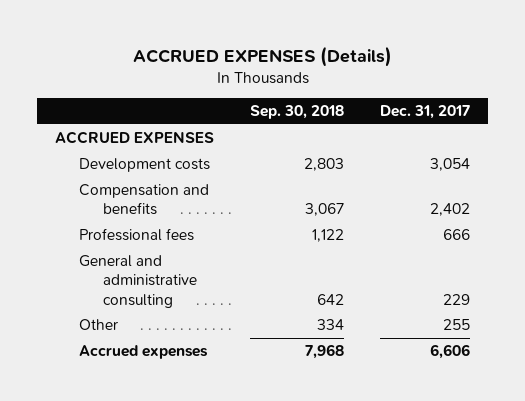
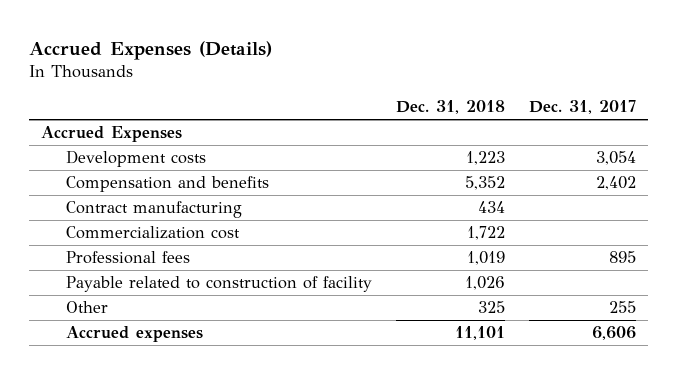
[132,45,392,67] ACCRUED EXPENSES (Details) -> [28,40,272,60] Accrued Expenses (Details)
[250,105,345,120] Sep. 30, 2018 -> none
none -> [396,100,506,115] Dec. 31, 2018
[55,131,215,145] ACCRUED EXPENSES -> [40,126,182,143] Accrued Expenses
[79,255,198,308] General and administrative consulting -> none
none -> [66,201,243,219] Contract manufacturing
none -> [66,226,241,240] Commercialization cost
[443,229,471,241] 666 -> [608,251,636,264] 895
none -> [66,276,373,293] Payable related to construction of facility

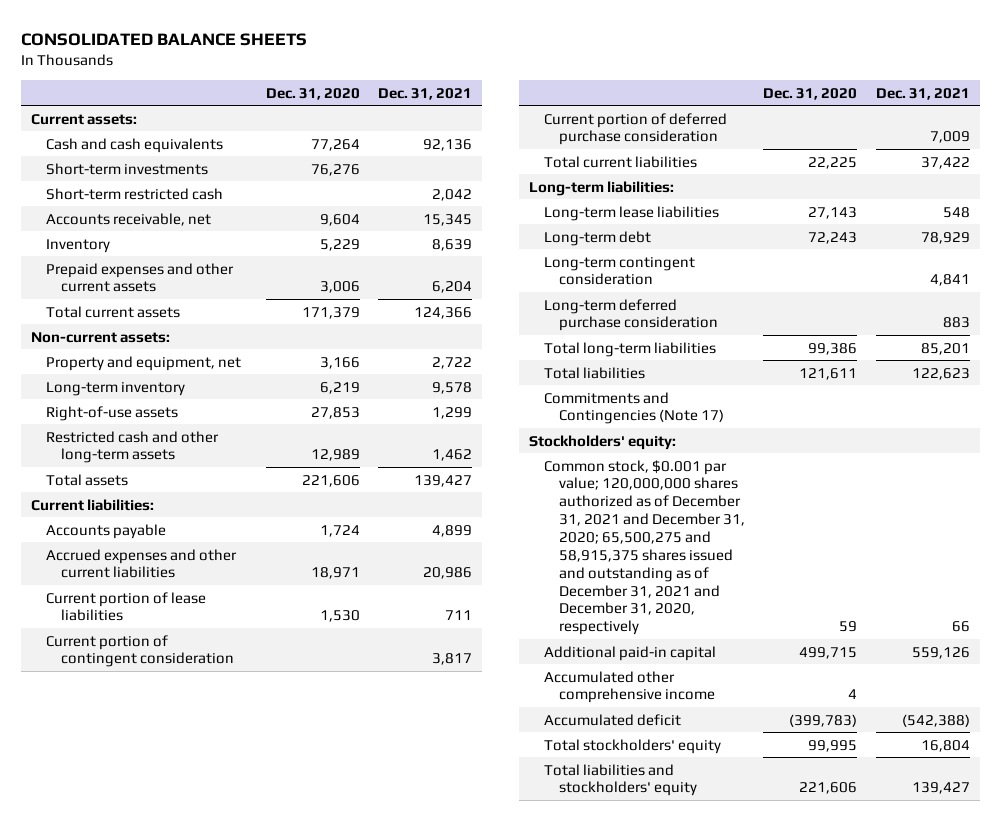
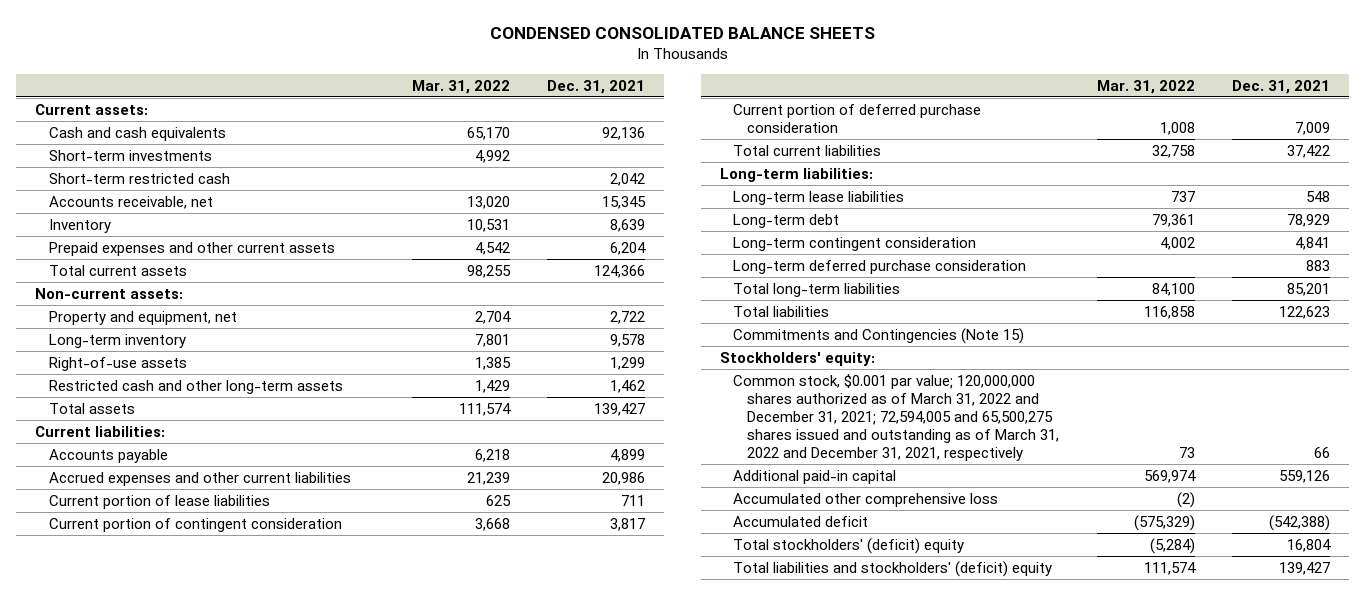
[21,32,308,46] CONSOLIDATED BALANCE SHEETS -> [489,27,875,40] CONDENSED CONSOLIDATED BALANCE SHEETS
[265,87,360,100] Dec. 31, 2020 -> none
none -> [411,79,510,94] Mar. 31, 2022
[543,391,724,425] Commitments and Contingencies (Note 17) -> [733,327,1025,344] Commitments and Contingencies (Note 15)
[543,459,745,636] Common stock, $0.001 par value; 120,000,000 shares authorized as of December 31, 2021 and December 31, 2020; 65,500,275 and 58,915,375 shares issued and outstanding as of December 31, 2021 and December 31, 2020, respectively -> [733,373,1059,462] Common stock, $0.001 par value; 120,000,000 shares authorized as of March 31, 2022 and December 31, 2021; 72,594,005 and 65,500,275 shares issued and outstanding as of March 31, 2022 and December 31, 2021, respectively
[543,670,715,704] Accumulated other comprehensive income -> [733,492,999,507] Accumulated other comprehensive loss
[543,738,721,754] Total stockholders' equity -> [733,537,965,554] Total stockholders' (deficit) equity
[543,763,697,797] Total liabilities and stockholders' equity -> [733,560,1053,577] Total liabilities and stockholders' (deficit) equity

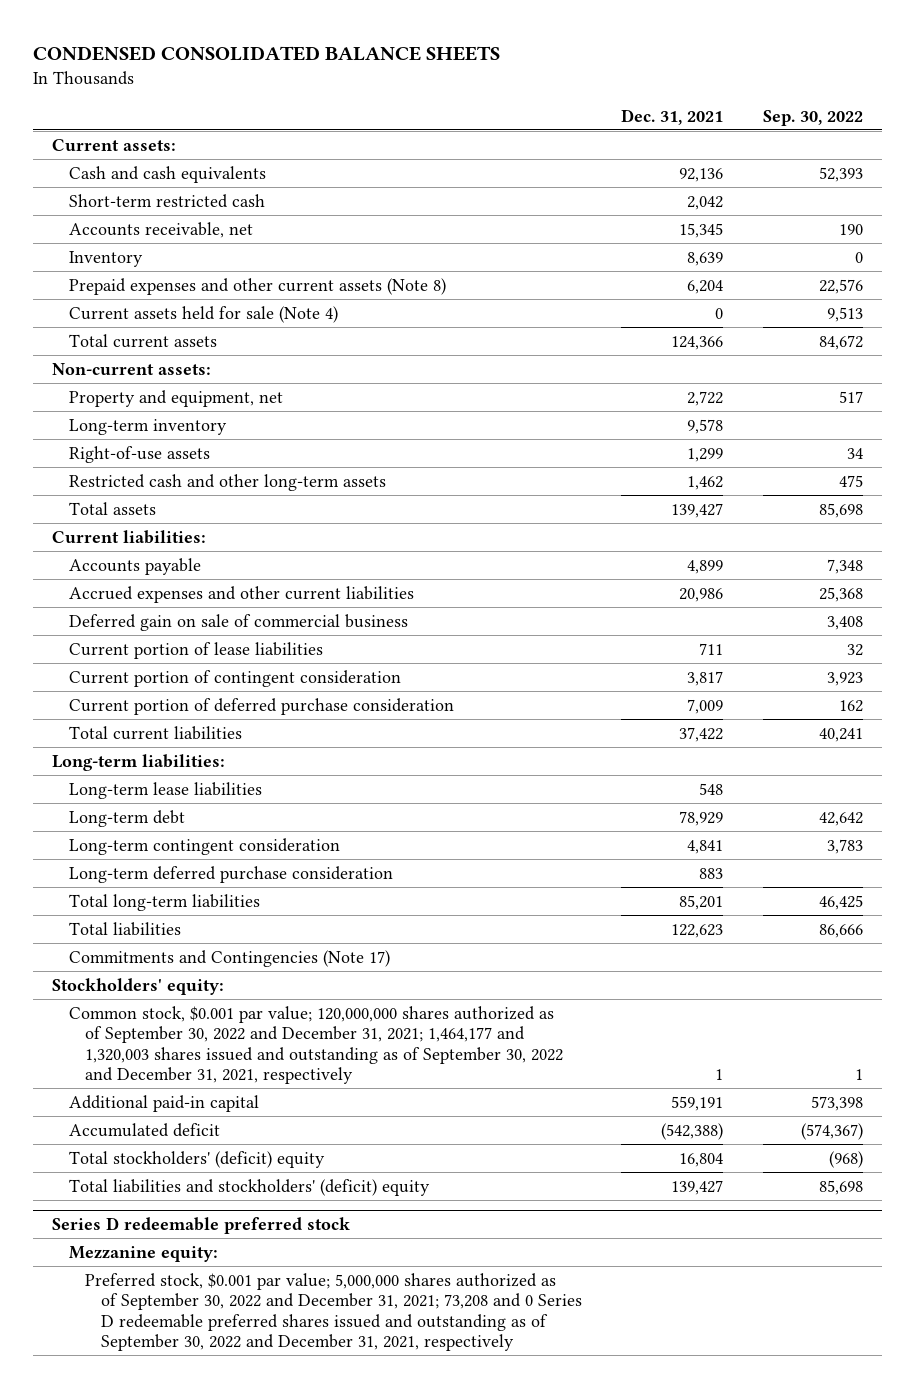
[411,79,510,94] Mar. 31, 2022 -> none
none -> [762,109,863,126] Sep. 30, 2022
[48,149,212,161] Short-term investments -> none
[48,241,335,256] Prepaid expenses and other current assets -> [68,277,446,295] Prepaid expenses and other current assets (Note 8)
none -> [68,305,338,323] Current assets held for sale (Note 4)
none -> [68,613,408,631] Deferred gain on sale of commercial business
[733,327,1025,344] Commitments and Contingencies (Note 15) -> [68,949,390,967] Commitments and Contingencies (Note 17)
[733,492,999,507] Accumulated other comprehensive loss -> none
[733,373,1059,462] Common stock, $0.001 par value; 120,000,000 shares authorized as of March 31, 2022 and December 31, 2021; 72,594,005 and 65,500,275 shares issued and outstanding as of March 31, 2022 and December 31, 2021, respectively -> [68,1005,563,1085] Common stock, $0.001 par value; 120,000,000 shares authorized as of September 30, 2022 and December 31, 2021; 1,464,177 and 1,320,003 shares issued and outstanding as of September 30, 2022 and December 31, 2021, respectively
[1314,447,1331,459] 66 -> [715,1069,724,1081] 1
[1279,469,1331,483] 559,126 -> [671,1095,724,1111] 559,191
none -> [52,1216,351,1234] Series D redeemable preferred stock
none -> [68,1245,218,1262] Mezzanine equity:
none -> [84,1272,583,1352] Preferred stock, $0.001 par value; 5,000,000 shares authorized as of September 30, 2022 and December 31, 2021; 73,208 and 0 Series D redeemable preferred shares issued and outstanding as of September 30, 2022 and December 31, 2021, respectively

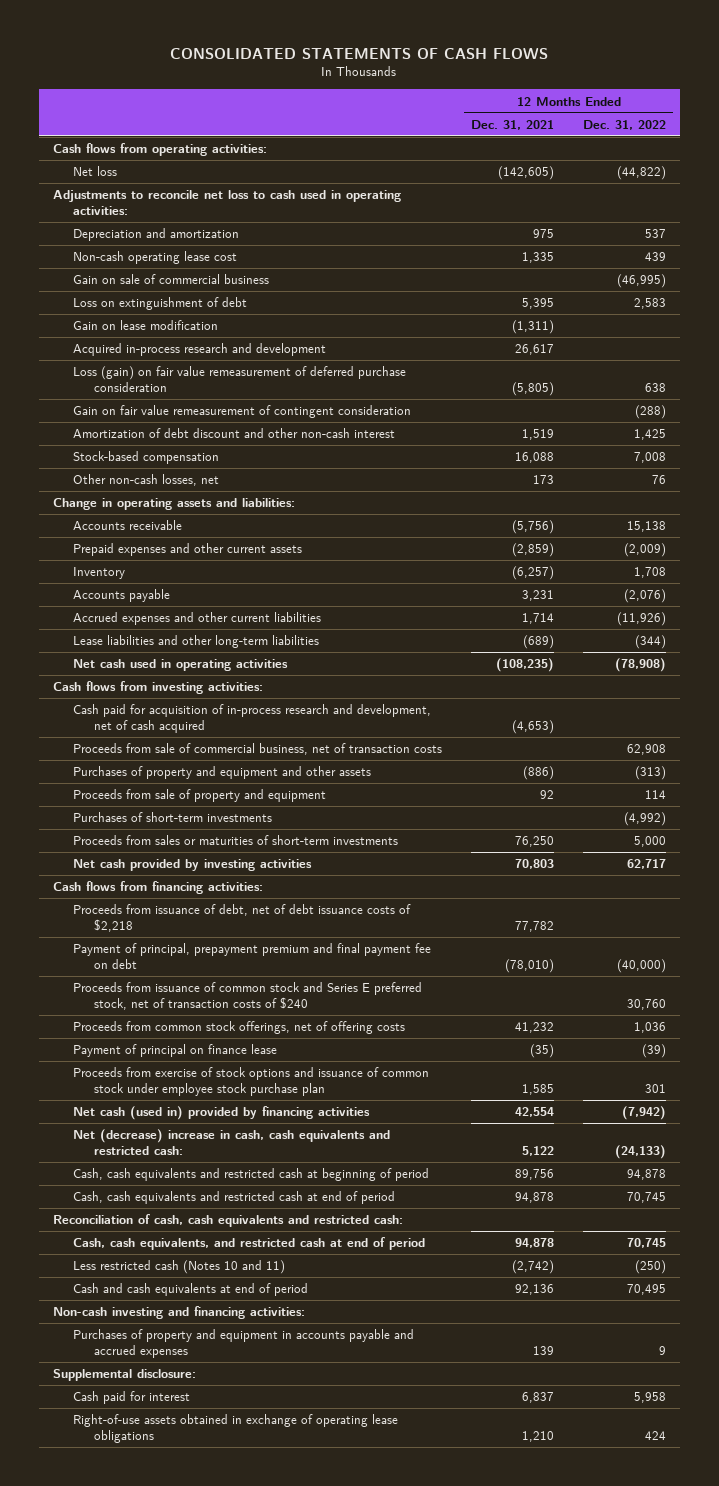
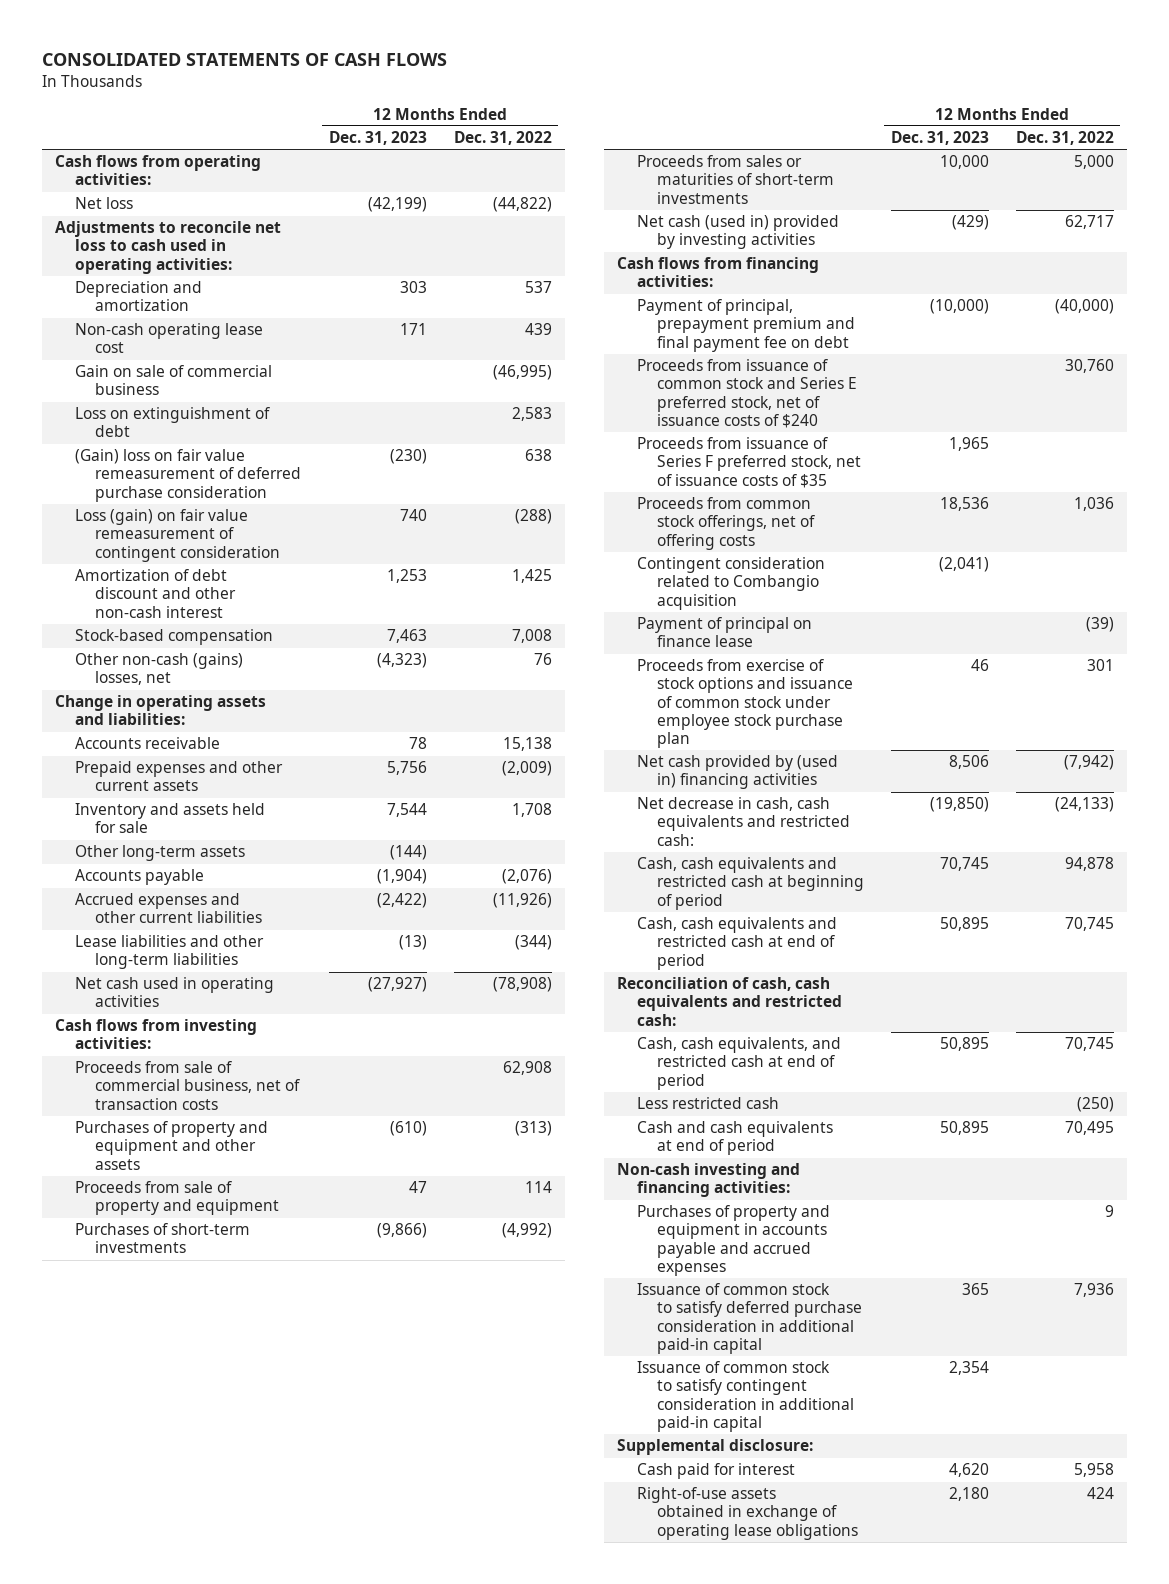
[471,119,555,130] Dec. 31, 2021 -> none
none -> [329,131,428,146] Dec. 31, 2023
[73,320,219,331] Gain on lease modification -> none
[73,343,327,357] Acquired in-process research and development -> none
[73,366,407,393] Loss (gain) on fair value remeasurement of deferred purchase consideration -> [75,449,302,502] (Gain) loss on fair value remeasurement of deferred purchase consideration
[73,405,412,419] Gain on fair value remeasurement of contingent consideration -> [75,509,281,562] Loss (gain) on fair value remeasurement of contingent consideration
[73,474,220,487] Other non-cash losses, net -> [75,653,244,686] Other non-cash (gains) losses, net
[73,567,126,580] Inventory -> [75,803,266,834] Inventory and assets held for sale
none -> [75,845,246,862] Other long-term assets
[73,704,432,734] Cash paid for acquisition of in-process research and development, net of cash acquired -> none
[73,859,313,872] Net cash provided by investing activities -> [637,215,840,250] Net cash (used in) provided by investing activities
[73,904,412,933] Proceeds from issuance of debt, net of debt issuance costs of $2,218 -> none
[73,982,423,1011] Proceeds from issuance of common stock and Series E preferred stock, net of transaction costs of $240 -> [637,359,858,428] Proceeds from issuance of common stock and Series E preferred stock, net of issuance costs of $240
none -> [637,437,862,488] Proceeds from issuance of Series F preferred stock, net of issuance costs of $35
none -> [637,557,826,610] Contingent consideration related to Combangio acquisition
[73,1106,371,1121] Net cash (used in) provided by financing activities -> [637,755,839,790] Net cash provided by (used in) financing activities
[73,1129,391,1156] Net (decrease) increase in cash, cash equivalents and restricted cash: -> [637,797,851,846] Net decrease in cash, cash equivalents and restricted cash:
[73,1260,286,1275] Less restricted cash (Notes 10 and 11) -> [637,1097,780,1110] Less restricted cash
none -> [637,1283,863,1354] Issuance of common stock to satisfy deferred purchase consideration in additional paid-in capital
none -> [637,1361,855,1432] Issuance of common stock to satisfy contingent consideration in additional paid-in capital

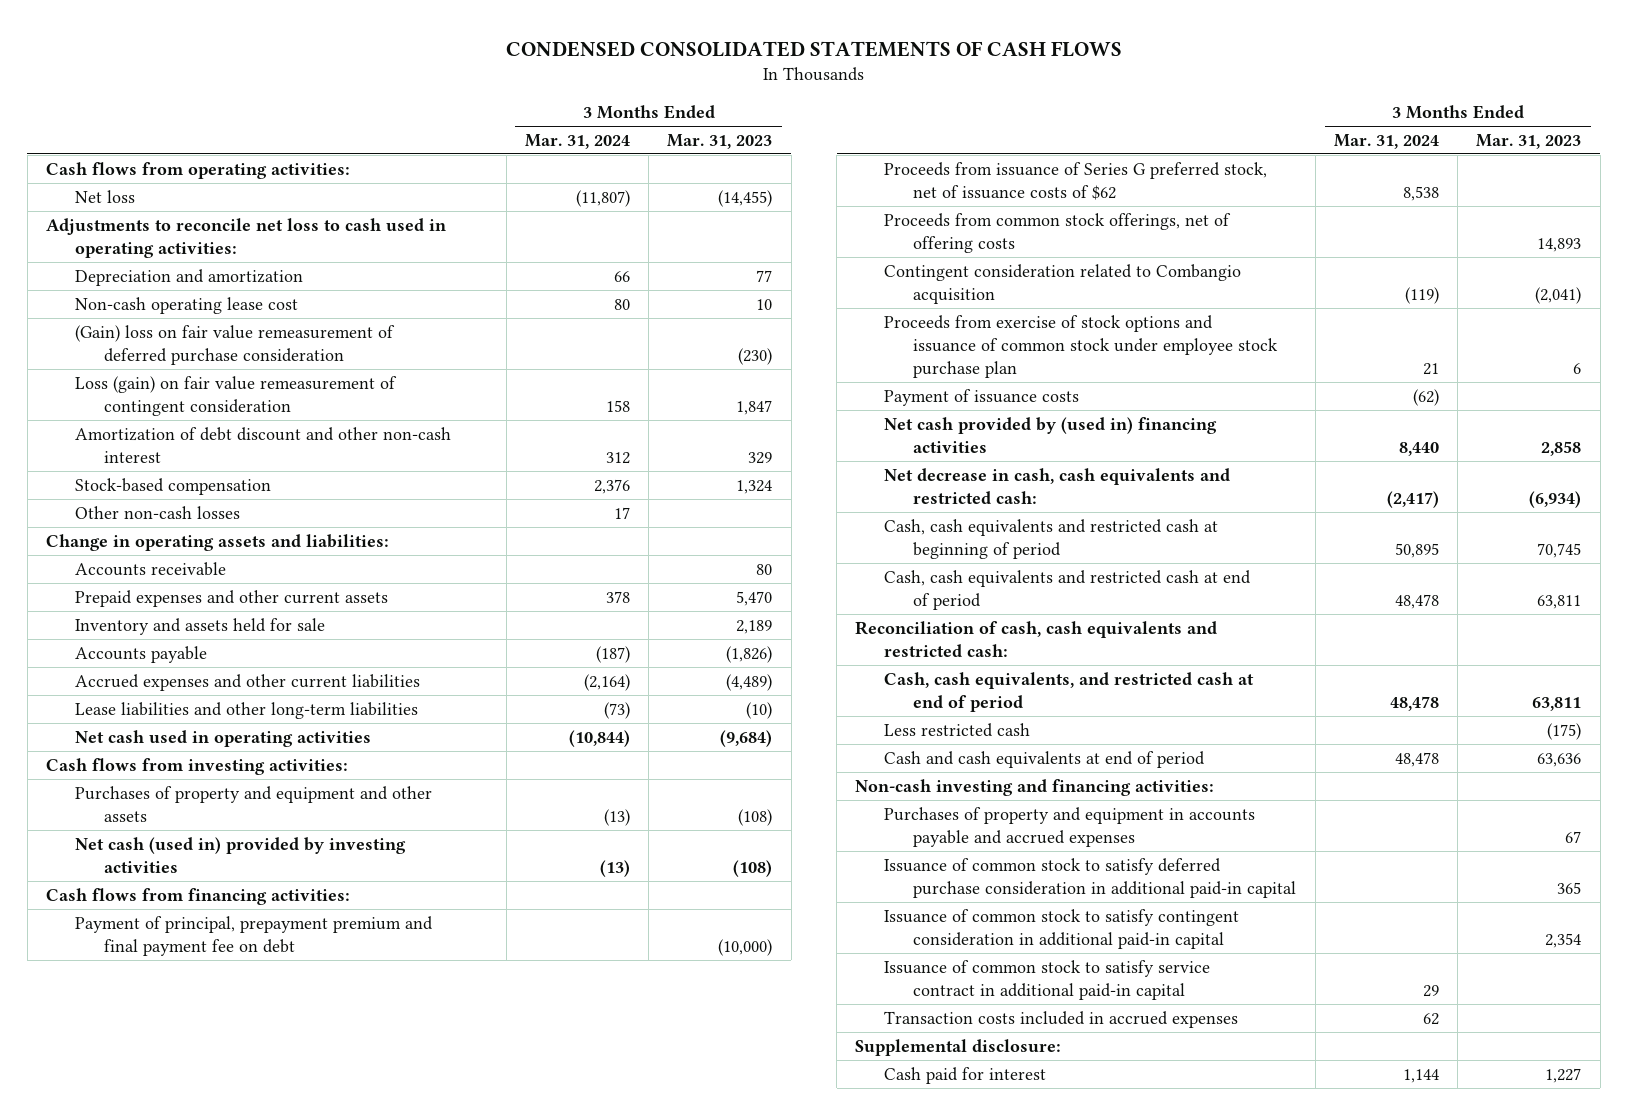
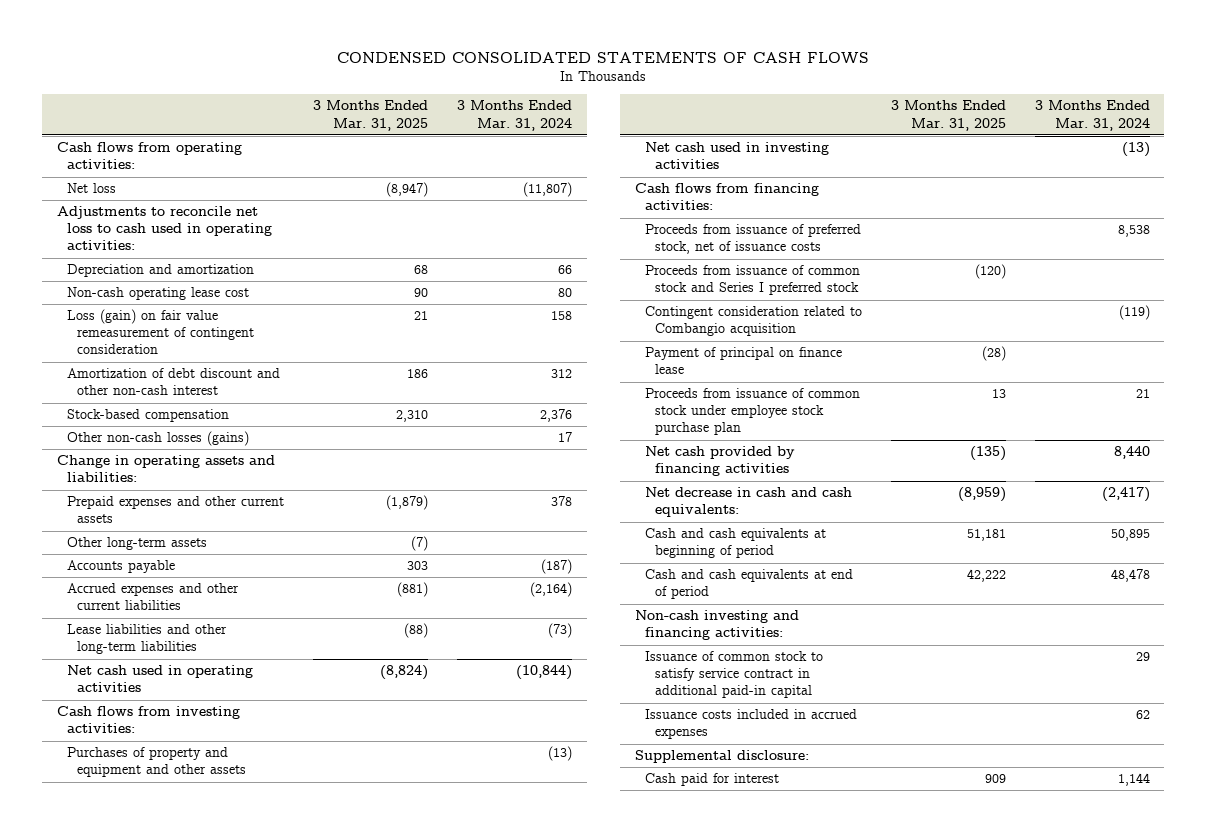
[667,134,773,150] Mar. 31, 2023 -> none
none -> [313,100,429,131] 3 Months Ended Mar. 31, 2025
[75,324,396,366] (Gain) loss on fair value remeasurement of deferred purchase consideration -> none
[75,505,241,519] Other non-cash losses -> [67,431,250,447] Other non-cash losses (gains)
[75,561,227,576] Accounts receivable -> none
[75,617,326,635] Inventory and assets held for sale -> none
none -> [67,537,208,551] Other long-term assets
[75,836,407,874] Net cash (used in) provided by investing activities -> [644,142,829,170] Net cash used in investing activities
[75,915,434,957] Payment of principal, prepayment premium and final payment fee on debt -> none
[884,212,1232,254] Proceeds from common stock offerings, net of offering costs -> none
[884,161,1268,201] Proceeds from issuance of Series G preferred stock, net of issuance costs of $62 -> [644,224,861,255] Proceeds from issuance of preferred stock, net of issuance costs
none -> [644,265,860,296] Proceeds from issuance of common stock and Series I preferred stock
[884,388,1080,406] Payment of issuance costs -> none
[884,569,1252,611] Cash, cash equivalents and restricted cash at end of period -> none
[855,620,1218,658] Reconciliation of cash, cash equivalents and restricted cash: -> none
[884,671,1255,713] Cash, cash equivalents, and restricted cash at end of period -> none
[884,722,1031,737] Less restricted cash -> none
none -> [644,347,842,375] Payment of principal on finance lease
[884,314,1279,379] Proceeds from exercise of stock options and issuance of common stock under employee stock purchase plan -> [644,388,860,436] Proceeds from issuance of common stock under employee stock purchase plan
[884,416,1218,454] Net cash provided by (used in) financing activities -> [644,446,795,477] Net cash provided by financing activities
[884,467,1231,505] Net decrease in cash, cash equivalents and restricted cash: -> [644,487,852,518] Net decrease in cash and cash equivalents:
[884,518,1219,560] Cash, cash equivalents and restricted cash at beginning of period -> [644,528,826,559] Cash and cash equivalents at beginning of period
[884,806,1256,848] Purchases of property and equipment in accounts payable and accrued expenses -> none
[884,857,1297,899] Issuance of common stock to satisfy deferred purchase consideration in additional paid-in capital -> none
[884,908,1240,950] Issuance of common stock to satisfy contingent consideration in additional paid-in capital -> none
[884,1010,1239,1028] Transaction costs included in accrued expenses -> [644,709,857,740] Issuance costs included in accrued expenses

